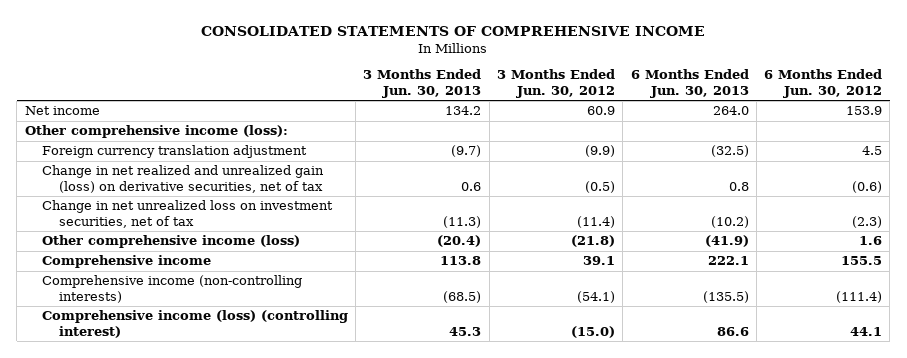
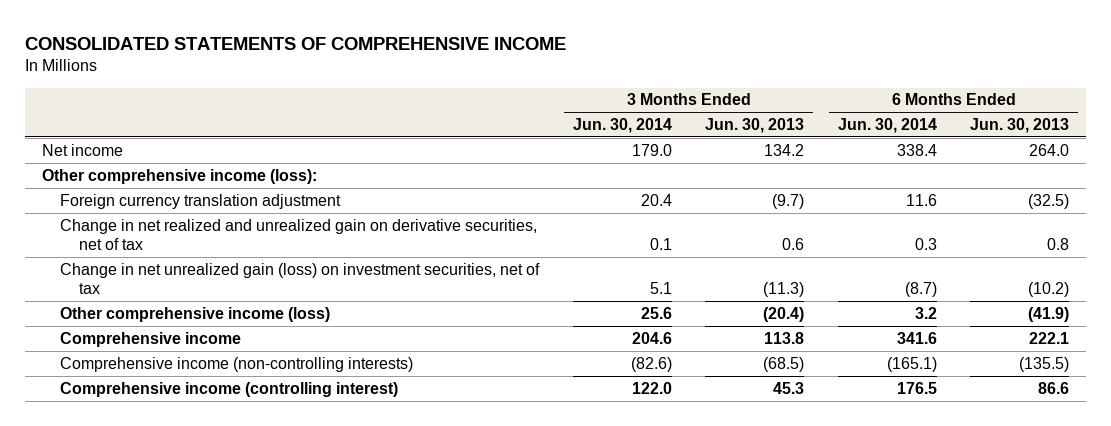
[496,69,615,98] 3 Months Ended Jun. 30, 2012 -> none
[764,69,883,98] 6 Months Ended Jun. 30, 2012 -> none
none -> [572,118,672,134] Jun. 30, 2014
none -> [837,118,937,134] Jun. 30, 2014
[41,165,324,193] Change in net realized and unrealized gain (loss) on derivative securities, net of tax -> [60,218,538,251] Change in net realized and unrealized gain on derivative securities, net of tax
[41,200,333,228] Change in net unrealized loss on investment securities, net of tax -> [60,262,541,295] Change in net unrealized gain (loss) on investment securities, net of tax
[41,310,348,338] Comprehensive income (loss) (controlling interest) -> [60,381,399,397] Comprehensive income (controlling interest)

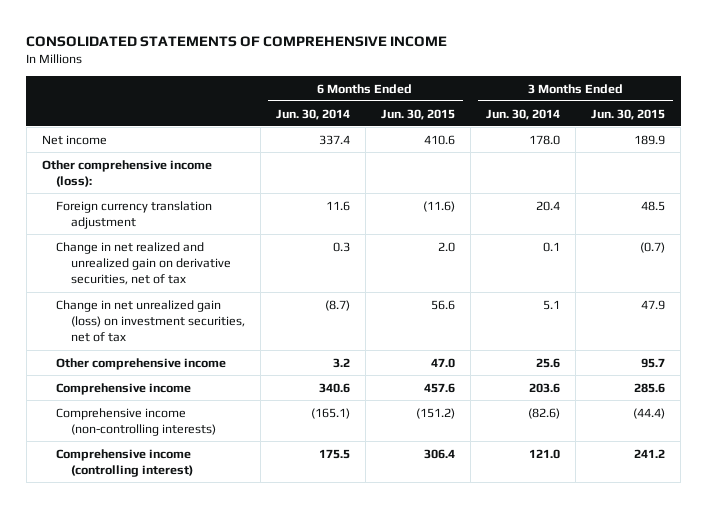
[705,118,805,134] Jun. 30, 2013 -> none
[970,118,1070,134] Jun. 30, 2013 -> none
none -> [380,108,455,120] Jun. 30, 2015
none -> [591,108,666,120] Jun. 30, 2015
[631,143,672,156] 179.0 -> [528,134,560,145] 178.0
[896,143,937,156] 338.4 -> [318,134,350,145] 337.4
[60,306,331,322] Other comprehensive income (loss) -> [56,357,227,370] Other comprehensive income
[631,331,672,344] 204.6 -> [528,382,560,393] 203.6
[896,331,937,344] 341.6 -> [318,382,350,393] 340.6
[631,381,672,394] 122.0 -> [528,448,560,459] 121.0
[896,381,937,394] 176.5 -> [318,448,350,459] 175.5

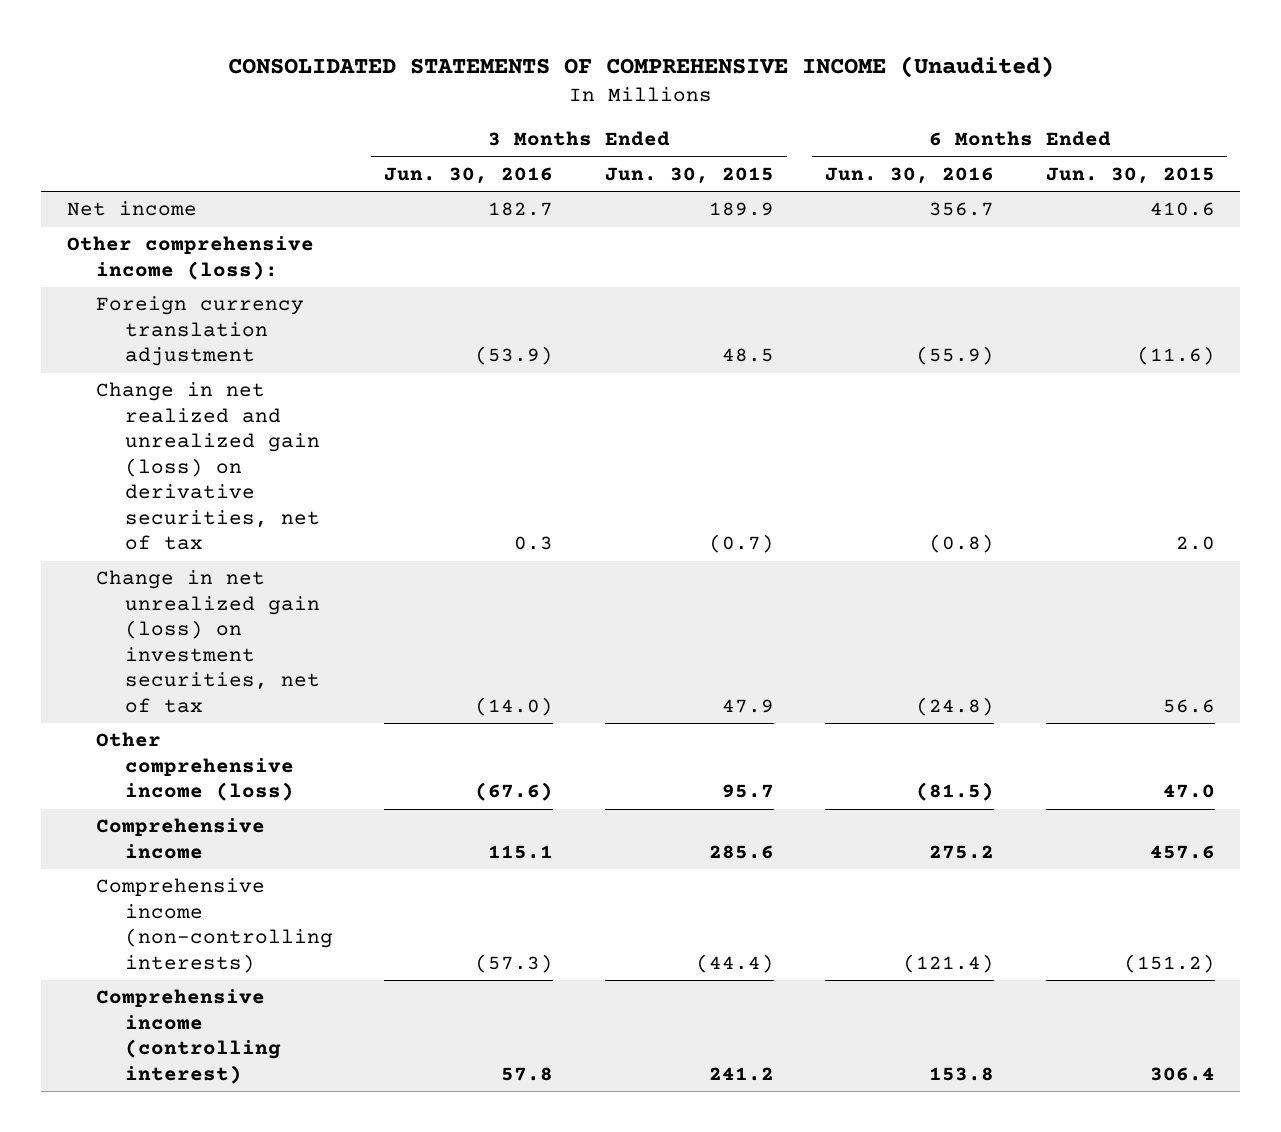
[26,36,448,48] CONSOLIDATED STATEMENTS OF COMPREHENSIVE INCOME -> [227,56,1054,79] CONSOLIDATED STATEMENTS OF COMPREHENSIVE INCOME (Unaudited)
[275,108,350,120] Jun. 30, 2014 -> none
[485,108,560,120] Jun. 30, 2014 -> none
none -> [384,167,554,185] Jun. 30, 2016
none -> [825,167,995,185] Jun. 30, 2016
[56,241,231,286] Change in net realized and unrealized gain on derivative securities, net of tax -> [95,382,320,551] Change in net realized and unrealized gain (loss) on derivative securities, net of tax
[56,357,227,370] Other comprehensive income -> [95,732,294,802] Other comprehensive income (loss)

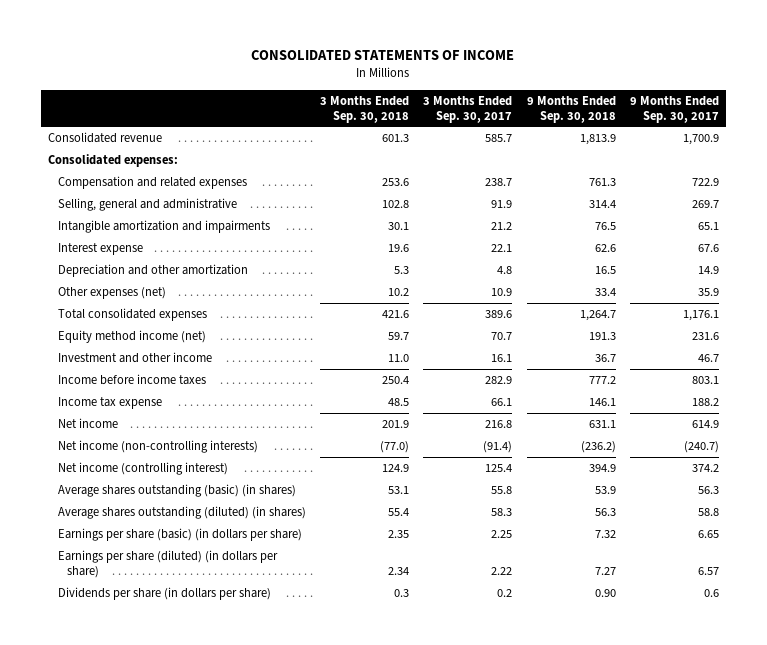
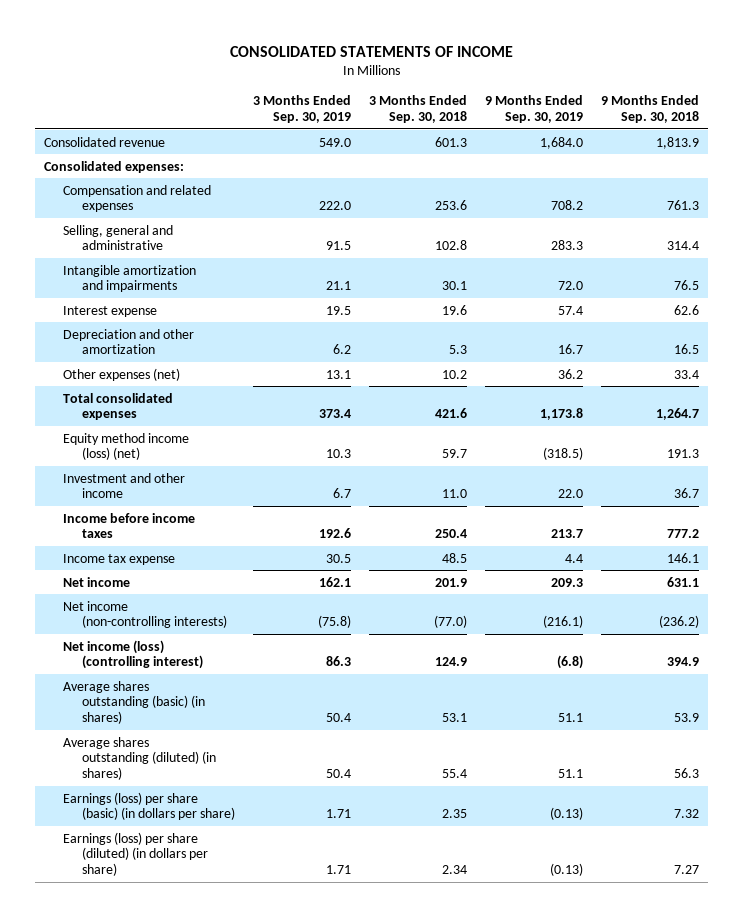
[423,95,513,123] 3 Months Ended Sep. 30, 2017 -> none
[629,95,719,123] 9 Months Ended Sep. 30, 2017 -> none
none -> [252,95,351,124] 3 Months Ended Sep. 30, 2019
none -> [485,95,584,124] 9 Months Ended Sep. 30, 2019
[57,330,206,344] Equity method income (net) -> [63,432,190,461] Equity method income (loss) (net)
[57,462,228,476] Net income (controlling interest) -> [63,639,203,670] Net income (loss) (controlling interest)
[57,587,271,601] Dividends per share (in dollars per share) -> none
[57,528,302,542] Earnings per share (basic) (in dollars per share) -> [63,791,235,821] Earnings (loss) per share (basic) (in dollars per share)
[57,550,278,578] Earnings per share (diluted) (in dollars per share) -> [63,831,208,877] Earnings (loss) per share (diluted) (in dollars per share)

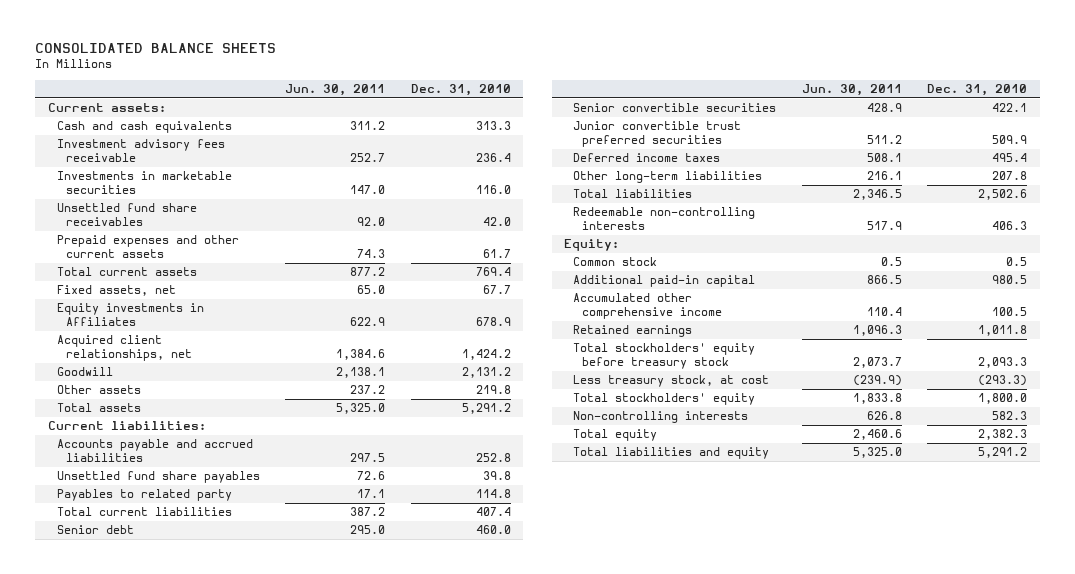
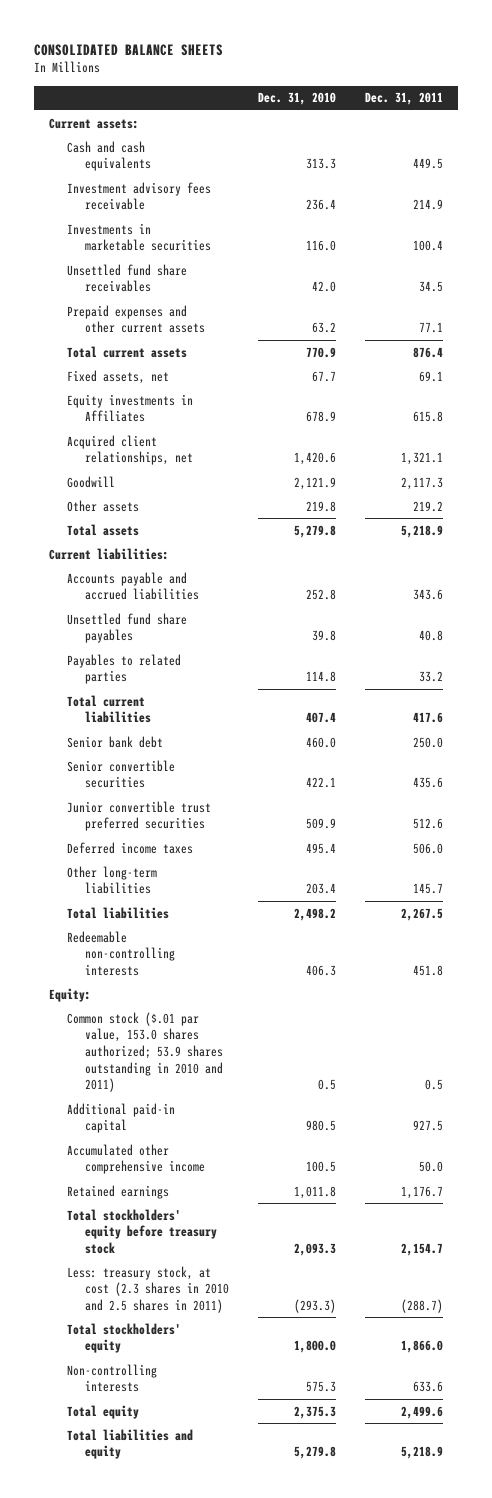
[285,83,386,96] Jun. 30, 2011 -> none
none -> [365,92,444,106] Dec. 31, 2011
[482,249,511,259] 61.7 -> [312,322,337,334] 63.2
[475,267,511,277] 769.4 -> [306,346,337,358] 770.9
[461,349,511,361] 1,424.2 -> [294,452,337,466] 1,420.6
[461,367,511,379] 2,131.2 -> [294,476,337,490] 2,121.9
[461,403,511,415] 5,291.2 -> [294,524,337,538] 5,279.8
[57,489,233,502] Payables to related party -> [66,653,181,685] Payables to related parties
[57,525,135,535] Senior debt -> [66,735,163,748] Senior bank debt
[992,171,1028,181] 207.8 -> [306,883,337,895] 203.4
[978,189,1028,201] 2,502.6 -> [294,907,337,921] 2,498.2
[573,257,658,267] Common stock -> [66,1011,224,1093] Common stock ($.01 par value, 153.0 shares authorized; 53.9 shares outstanding in 2010 and 2011)
[573,375,770,388] Less treasury stock, at cost -> [66,1265,230,1314] Less: treasury stock, at cost (2.3 shares in 2010 and 2.5 shares in 2011)
[992,411,1028,421] 582.3 -> [306,1381,337,1393] 575.3
[978,429,1028,441] 2,382.3 -> [294,1405,337,1419] 2,375.3
[978,447,1028,459] 5,291.2 -> [294,1446,337,1460] 5,279.8

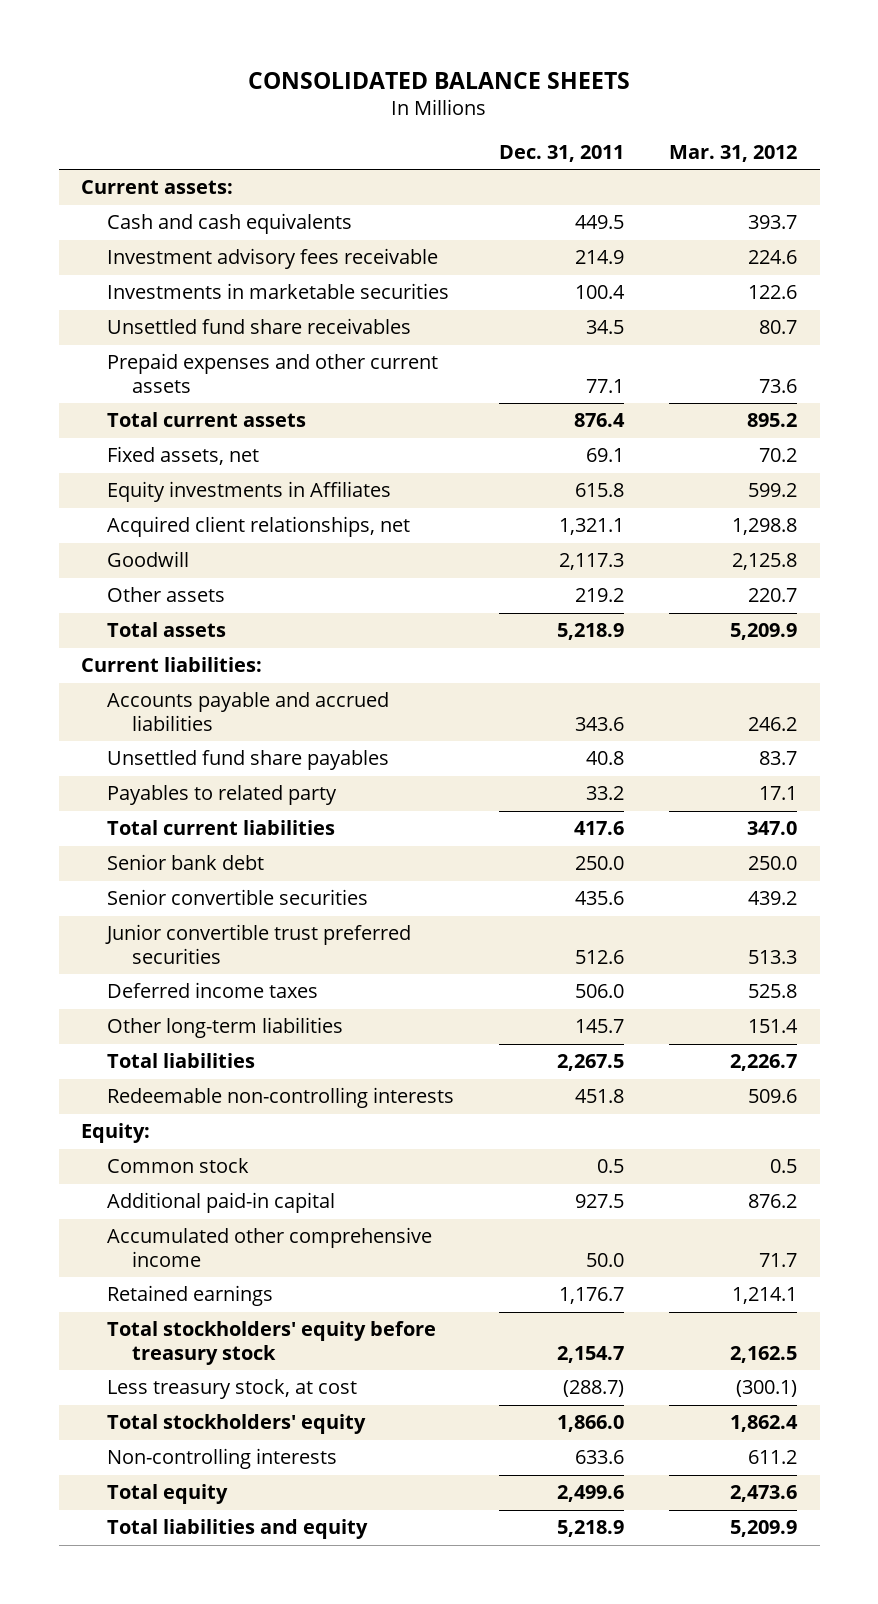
[258,92,337,106] Dec. 31, 2010 -> none
none -> [669,144,798,162] Mar. 31, 2012
[66,653,181,685] Payables to related parties -> [106,785,337,806] Payables to related party
[66,1011,224,1093] Common stock ($.01 par value, 153.0 shares authorized; 53.9 shares outstanding in 2010 and 2011) -> [106,1158,249,1174] Common stock
[66,1265,230,1314] Less: treasury stock, at cost (2.3 shares in 2010 and 2.5 shares in 2011) -> [106,1379,357,1400] Less treasury stock, at cost

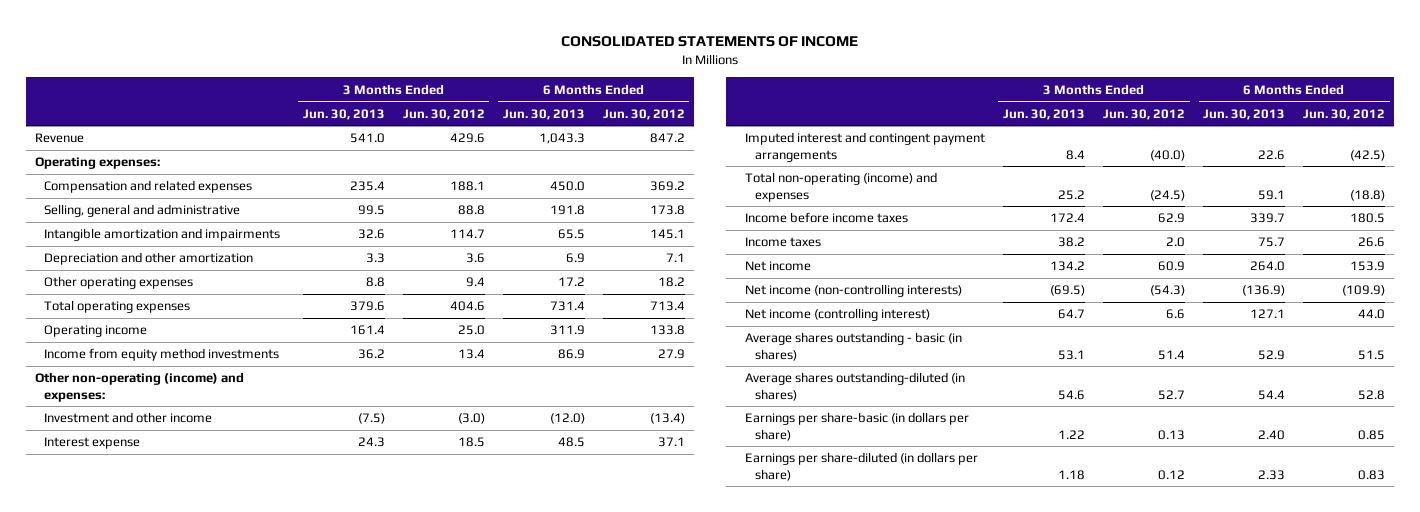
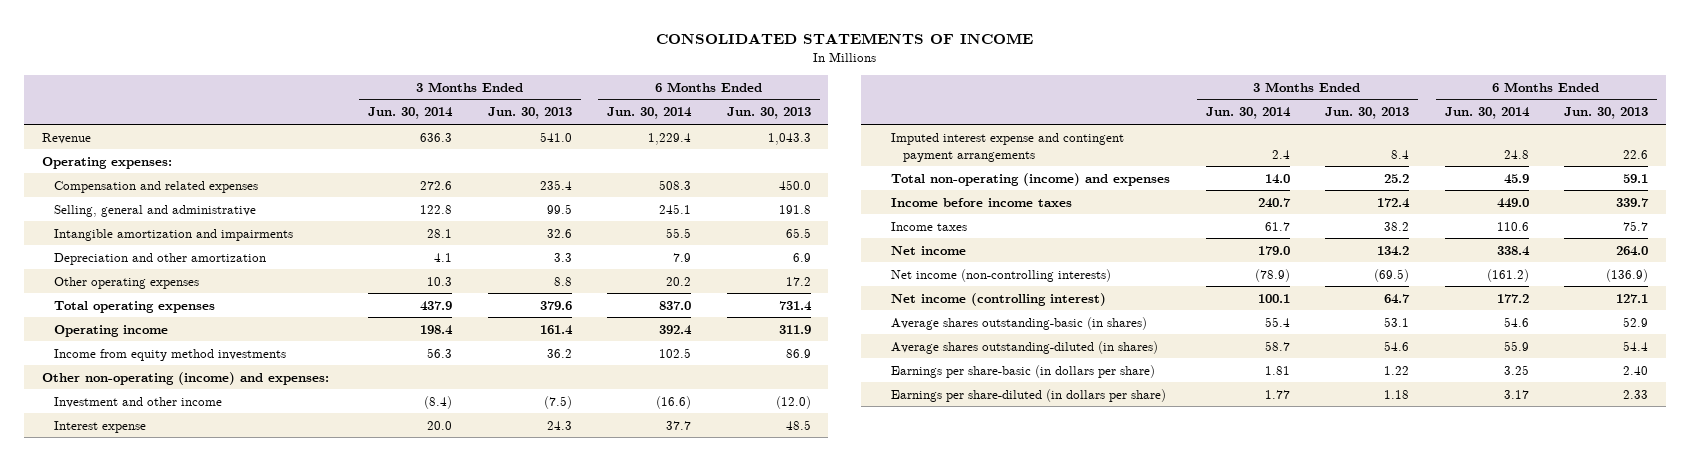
[402,108,485,120] Jun. 30, 2012 -> none
[602,108,685,120] Jun. 30, 2012 -> none
none -> [368,107,454,120] Jun. 30, 2014
none -> [607,107,693,120] Jun. 30, 2014
[744,132,985,162] Imputed interest and contingent payment arrangements -> [891,132,1125,162] Imputed interest expense and contingent payment arrangements
[744,332,962,361] Average shares outstanding - basic (in shares) -> [891,316,1148,330] Average shares outstanding-basic (in shares)

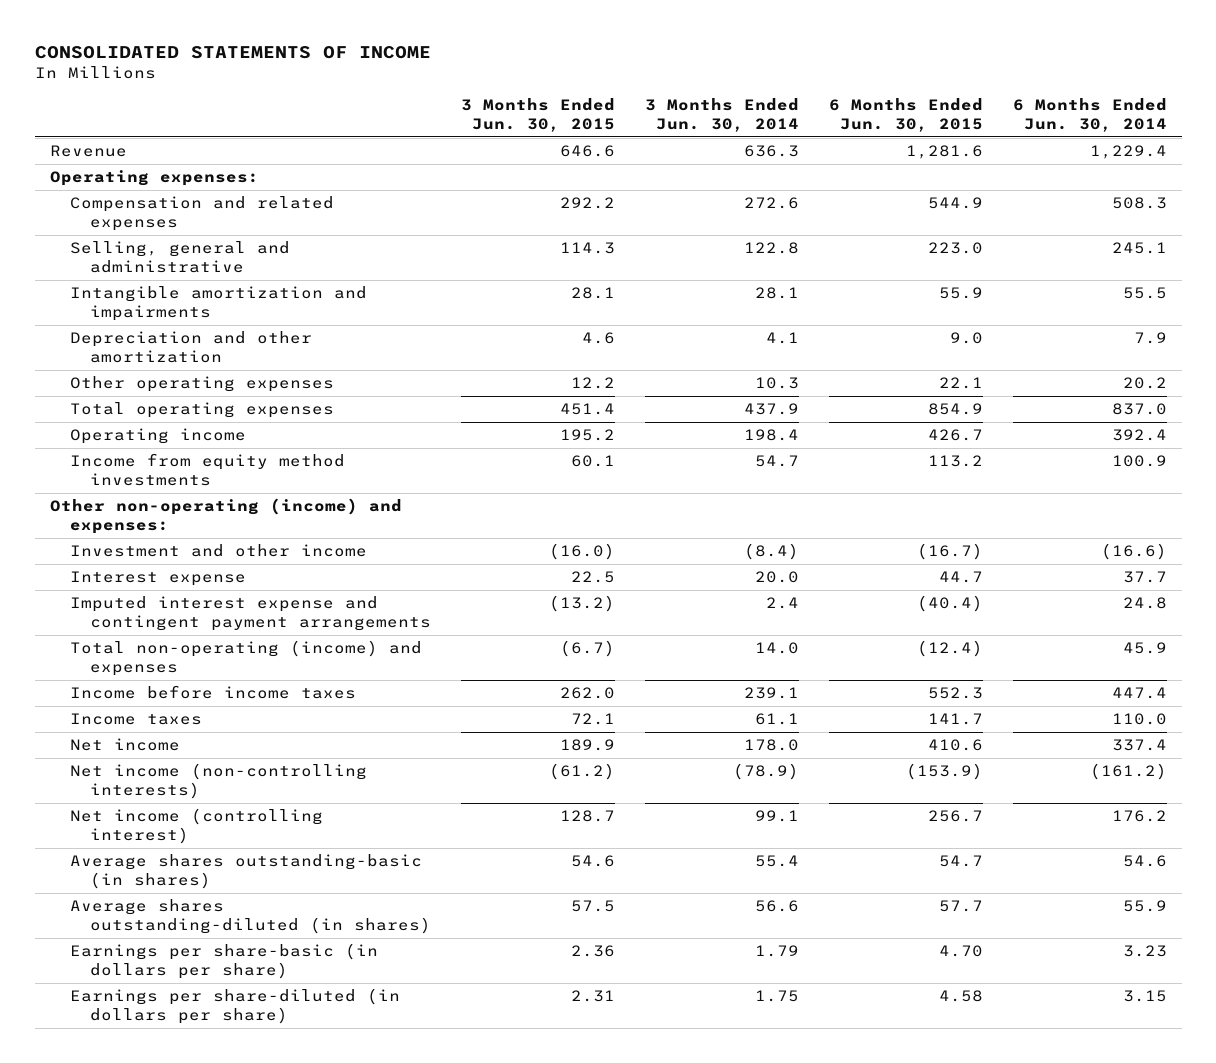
[487,107,572,120] Jun. 30, 2013 -> none
[726,107,811,120] Jun. 30, 2013 -> none
none -> [460,98,615,133] 3 Months Ended Jun. 30, 2015
none -> [828,98,983,133] 6 Months Ended Jun. 30, 2015
[427,347,453,358] 56.3 -> [754,454,799,467] 54.7
[659,347,692,358] 102.5 -> [1111,454,1167,467] 100.9
[1257,197,1291,208] 240.7 -> [743,686,799,699] 239.1
[1496,197,1529,208] 449.0 -> [1111,686,1167,699] 447.4
[1264,221,1290,231] 61.7 -> [754,712,799,725] 61.1
[1496,221,1529,231] 110.6 -> [1111,712,1167,725] 110.0
[1257,245,1290,255] 179.0 -> [743,738,799,751] 178.0
[1496,245,1530,256] 338.4 -> [1111,738,1167,751] 337.4
[1257,293,1290,303] 100.1 -> [754,809,799,822] 99.1
[1496,293,1529,303] 177.2 -> [1111,809,1167,822] 176.2
[1264,340,1290,351] 58.7 -> [754,899,799,912] 56.6
[1264,365,1290,375] 1.81 -> [754,944,799,957] 1.79
[1503,364,1529,375] 3.25 -> [1122,944,1167,957] 3.23
[1264,389,1290,399] 1.77 -> [754,989,799,1002] 1.75
[1503,389,1529,399] 3.17 -> [1122,989,1167,1002] 3.15

